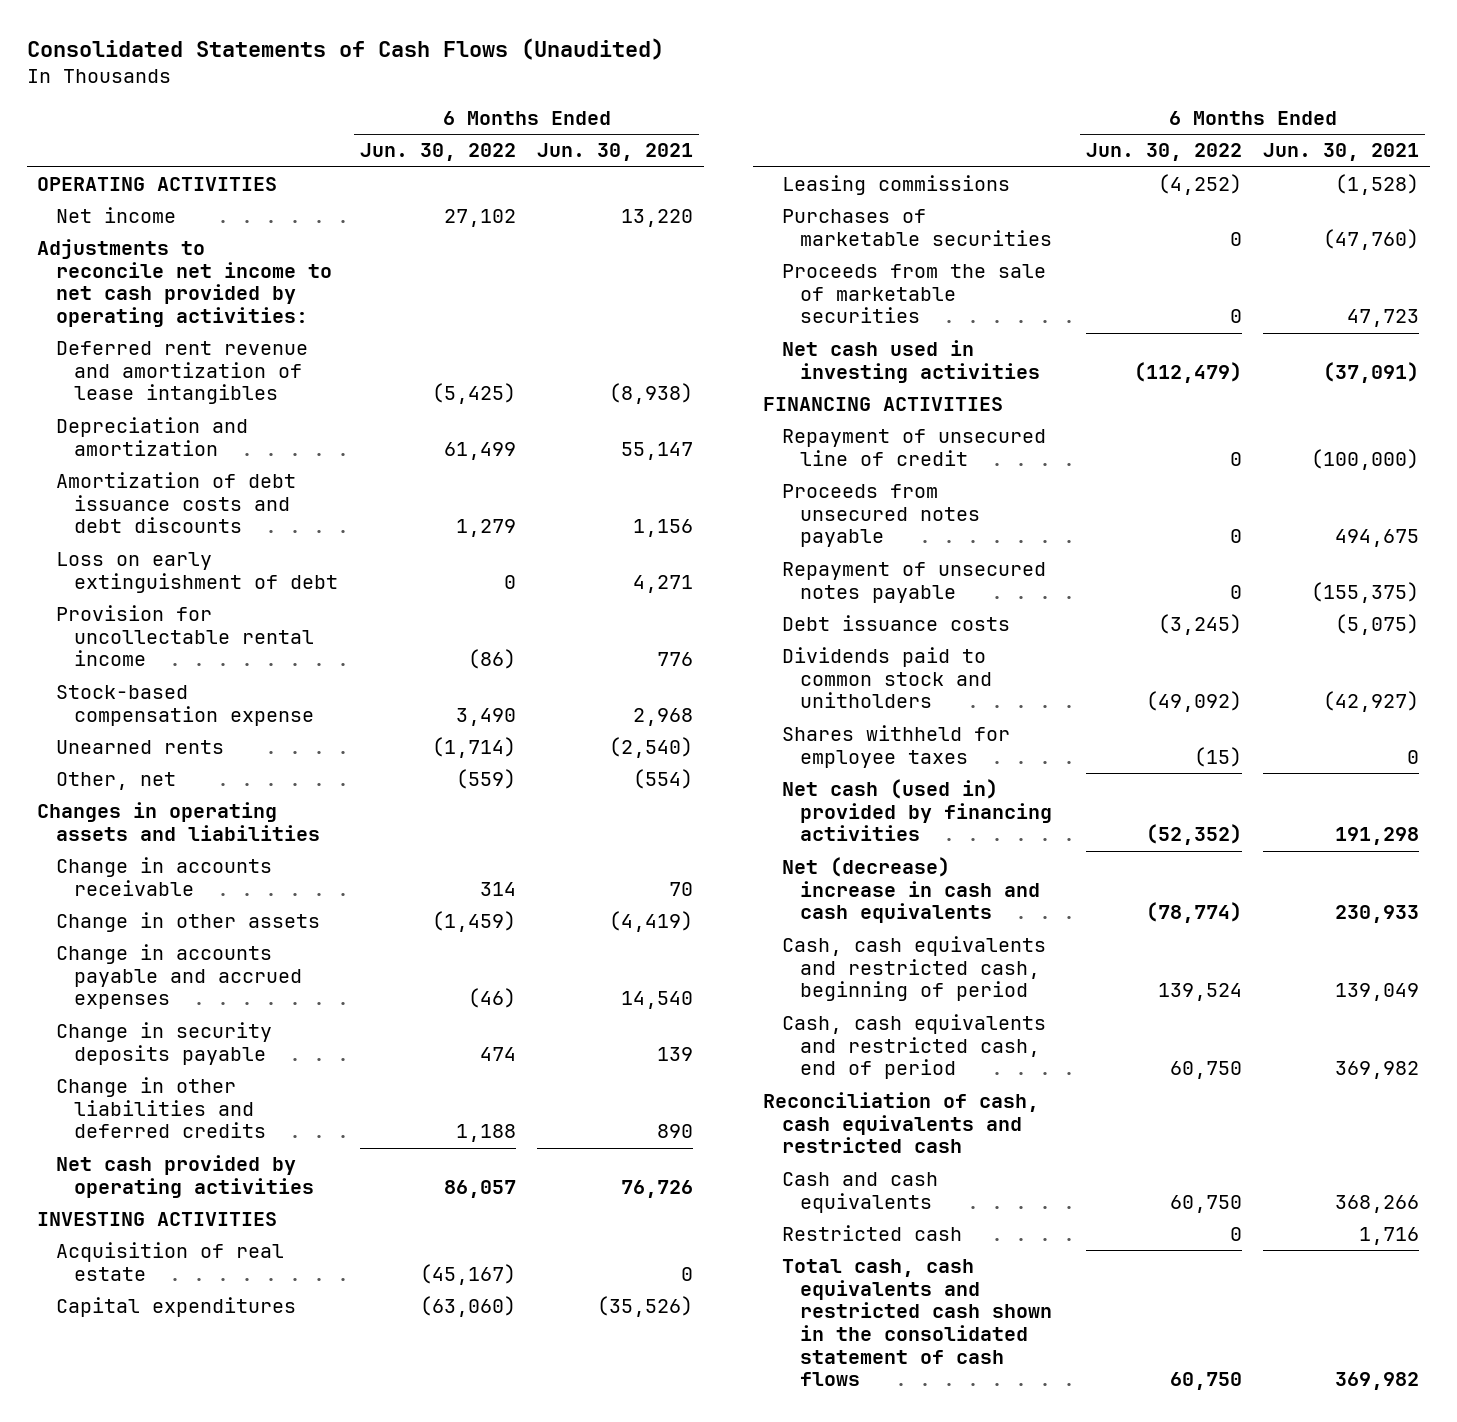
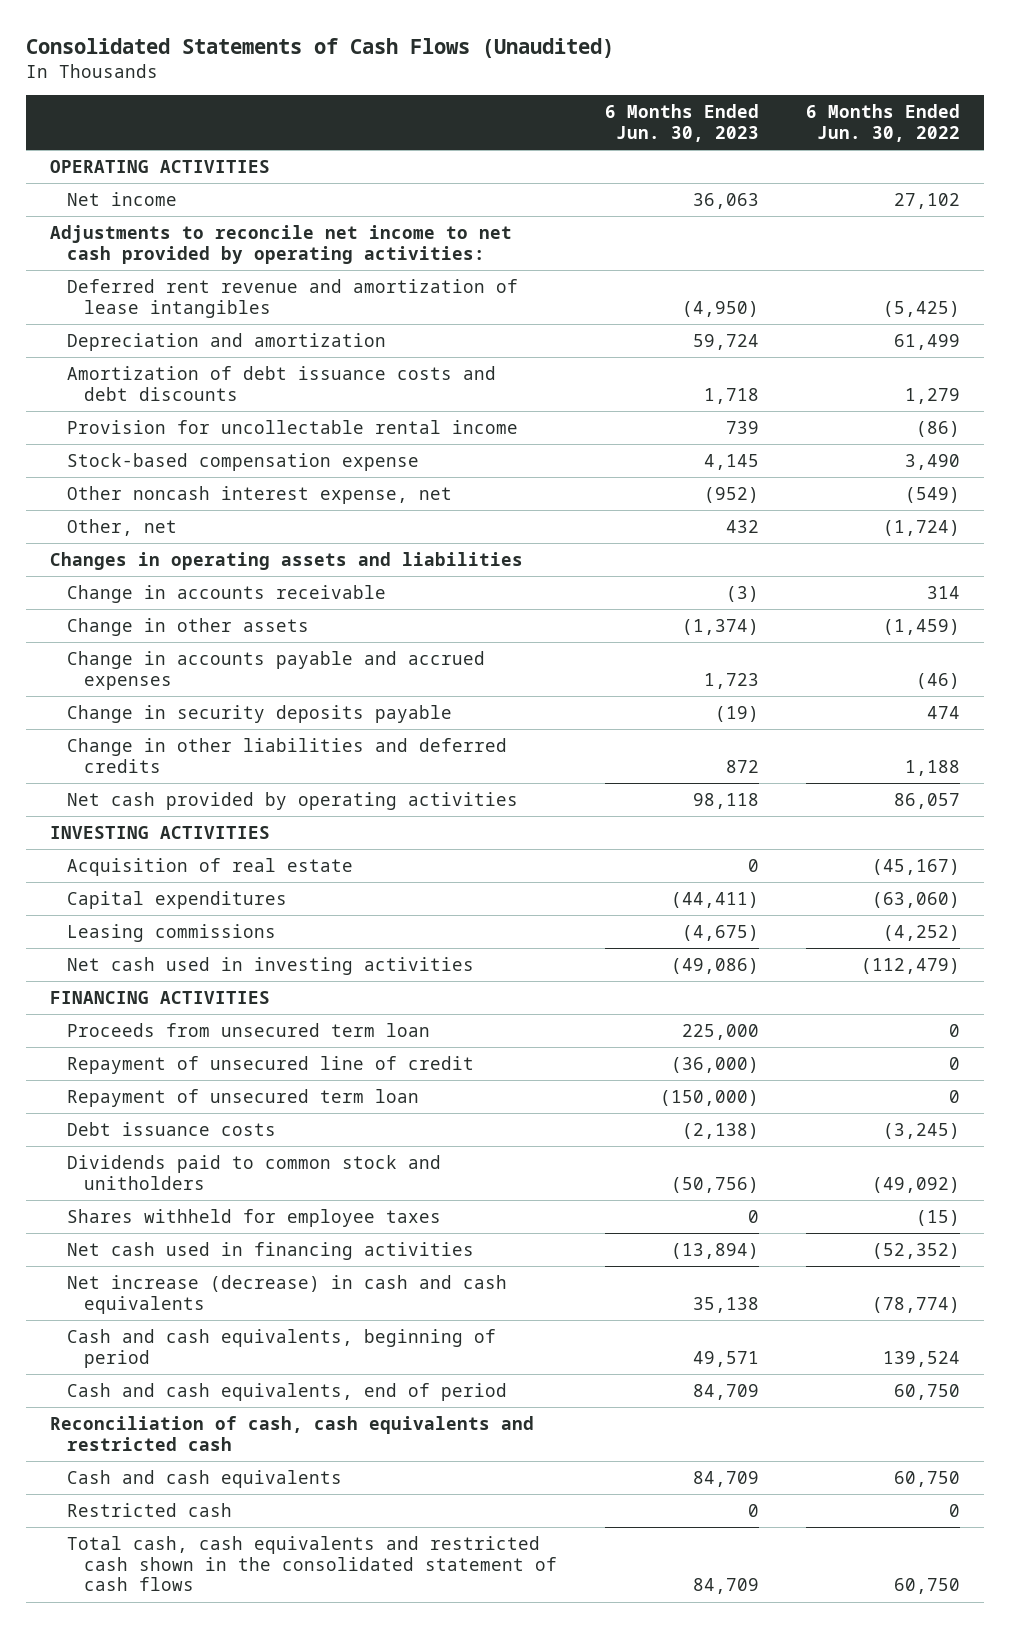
[537,143,694,162] Jun. 30, 2021 -> none
none -> [604,104,759,142] 6 Months Ended Jun. 30, 2023
[55,552,339,593] Loss on early extinguishment of debt -> none
[55,740,224,755] Unearned rents -> none
none -> [67,485,453,504] Other noncash interest expense, net
[455,769,516,790] (559) -> [883,519,961,536] (1,724)
[781,209,1053,246] Purchases of marketable securities -> none
[781,264,1046,324] Proceeds from the sale of marketable securities -> none
none -> [67,1022,431,1037] Proceeds from unsecured term loan
[781,484,981,548] Proceeds from unsecured notes payable -> none
[781,562,1046,603] Repayment of unsecured notes payable -> [67,1088,420,1107] Repayment of unsecured term loan
[781,779,1053,842] Net cash (used in) provided by financing activities -> [67,1241,475,1260] Net cash used in financing activities
[781,857,1041,924] Net (decrease) increase in cash and cash equivalents -> [67,1274,508,1314] Net increase (decrease) in cash and cash equivalents
[781,936,1046,1002] Cash, cash equivalents and restricted cash, beginning of period -> [67,1328,497,1368] Cash and cash equivalents, beginning of period
[781,1014,1046,1080] Cash, cash equivalents and restricted cash, end of period -> [67,1382,508,1401] Cash and cash equivalents, end of period

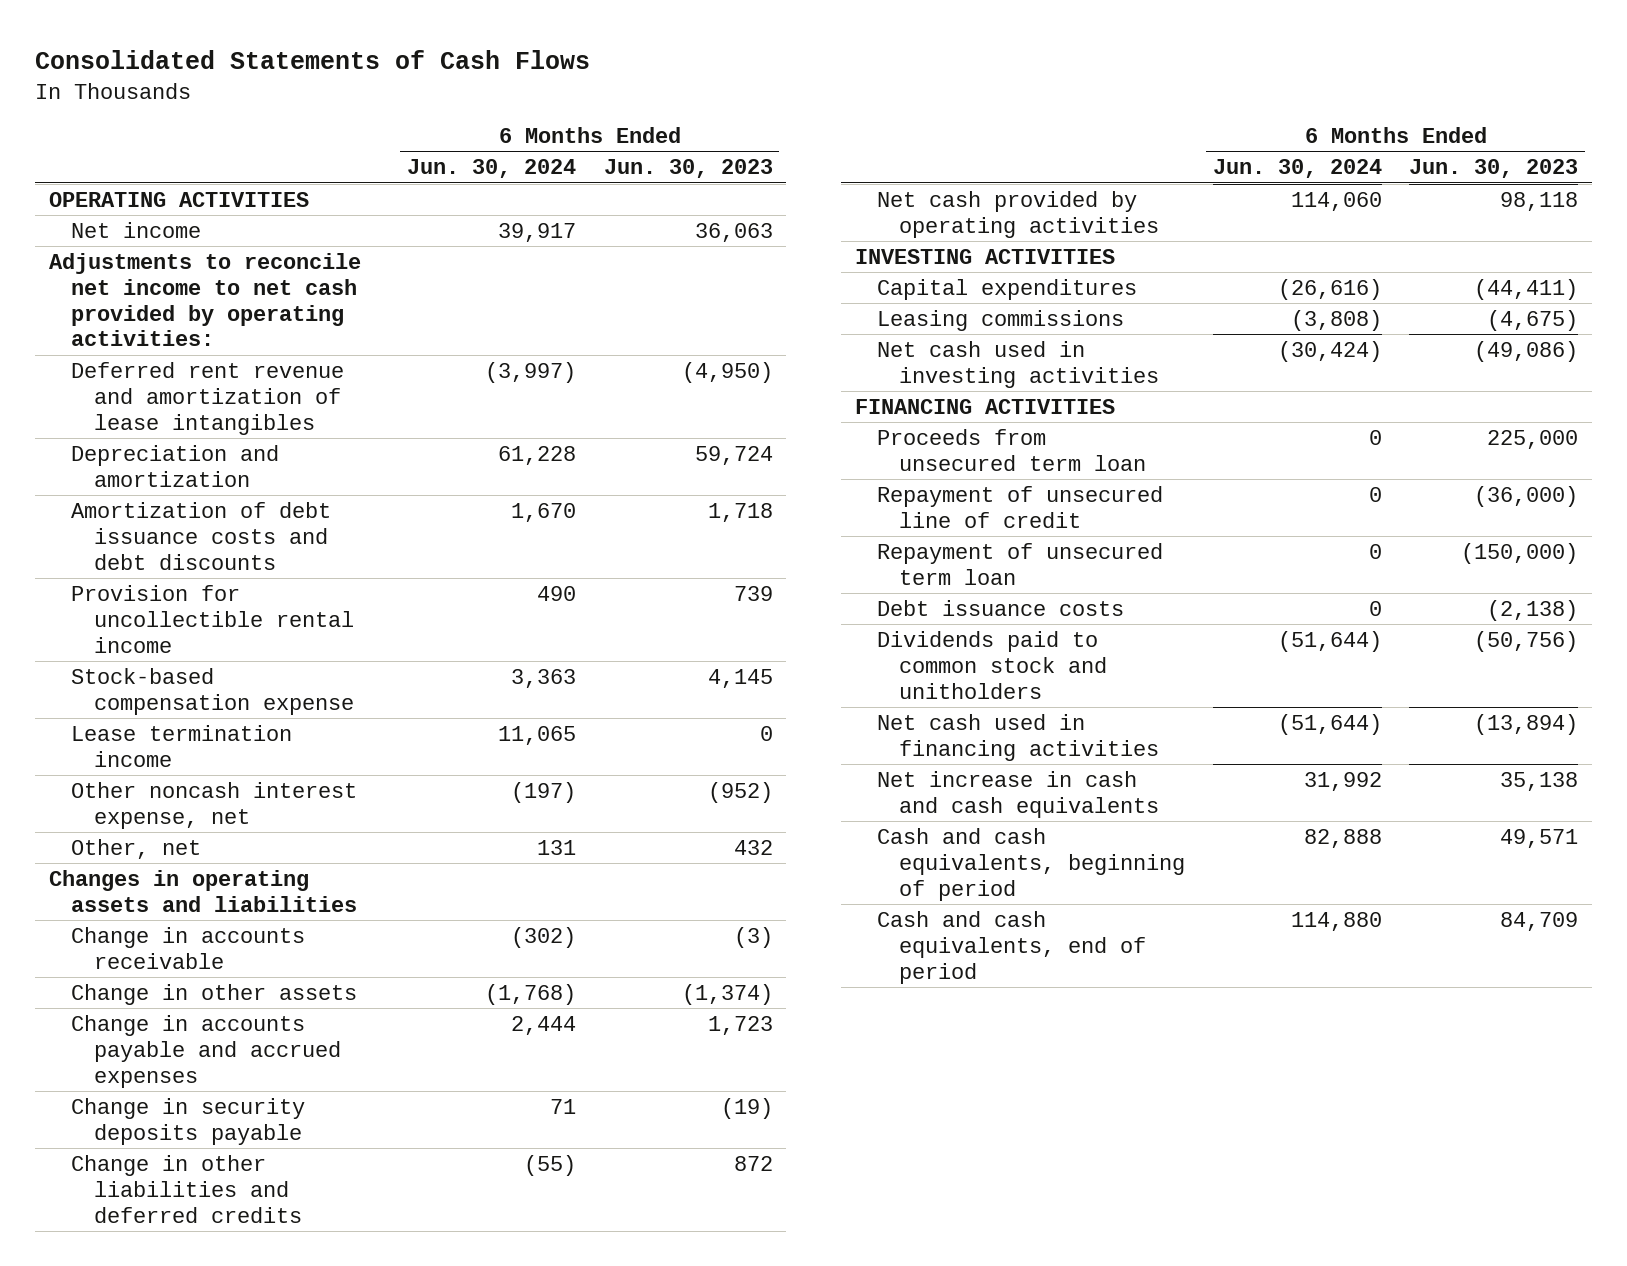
[26,37,615,58] Consolidated Statements of Cash Flows (Unaudited) -> [35,50,591,70] Consolidated Statements of Cash Flows
[806,104,961,142] 6 Months Ended Jun. 30, 2022 -> none
none -> [407,159,577,179] Jun. 30, 2024
[67,419,519,434] Provision for uncollectable rental income -> [71,584,354,653] Provision for uncollectible rental income
none -> [71,724,293,767] Lease termination income
[67,857,354,876] Acquisition of real estate -> none
[67,1208,442,1227] Shares withheld for employee taxes -> none
[67,1274,508,1314] Net increase (decrease) in cash and cash equivalents -> [877,770,1160,818] Net increase in cash and cash equivalents
[50,1415,535,1451] Reconciliation of cash, cash equivalents and restricted cash -> none
[67,1469,343,1488] Cash and cash equivalents -> none
[67,1502,233,1517] Restricted cash -> none
[67,1535,558,1592] Total cash, cash equivalents and restricted cash shown in the consolidated statement of cash flows -> none

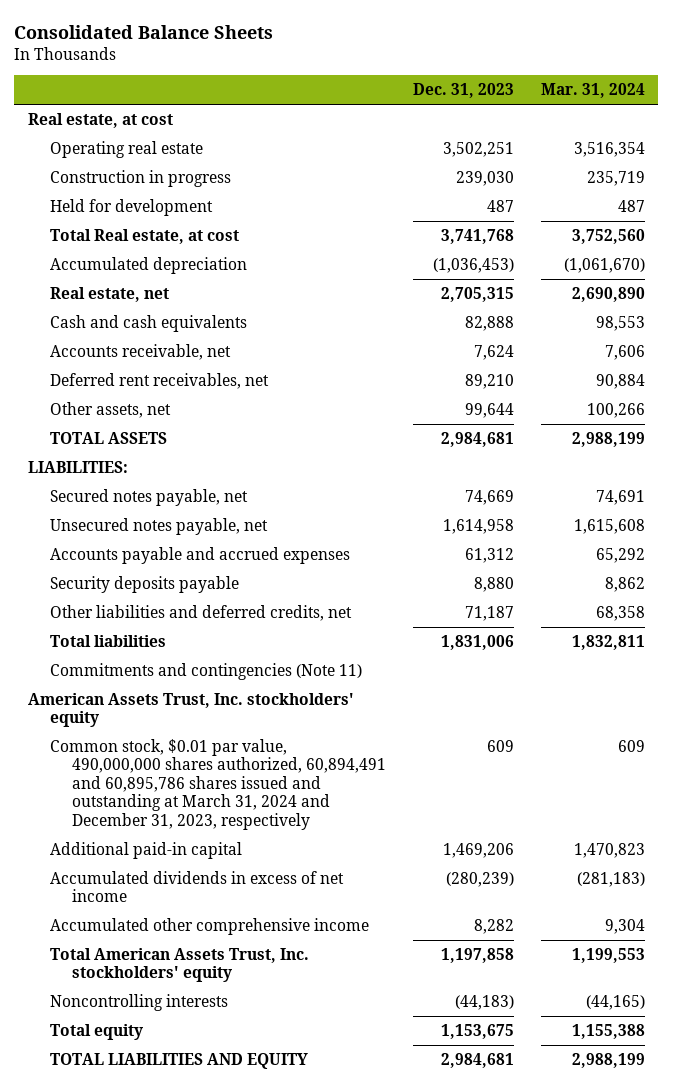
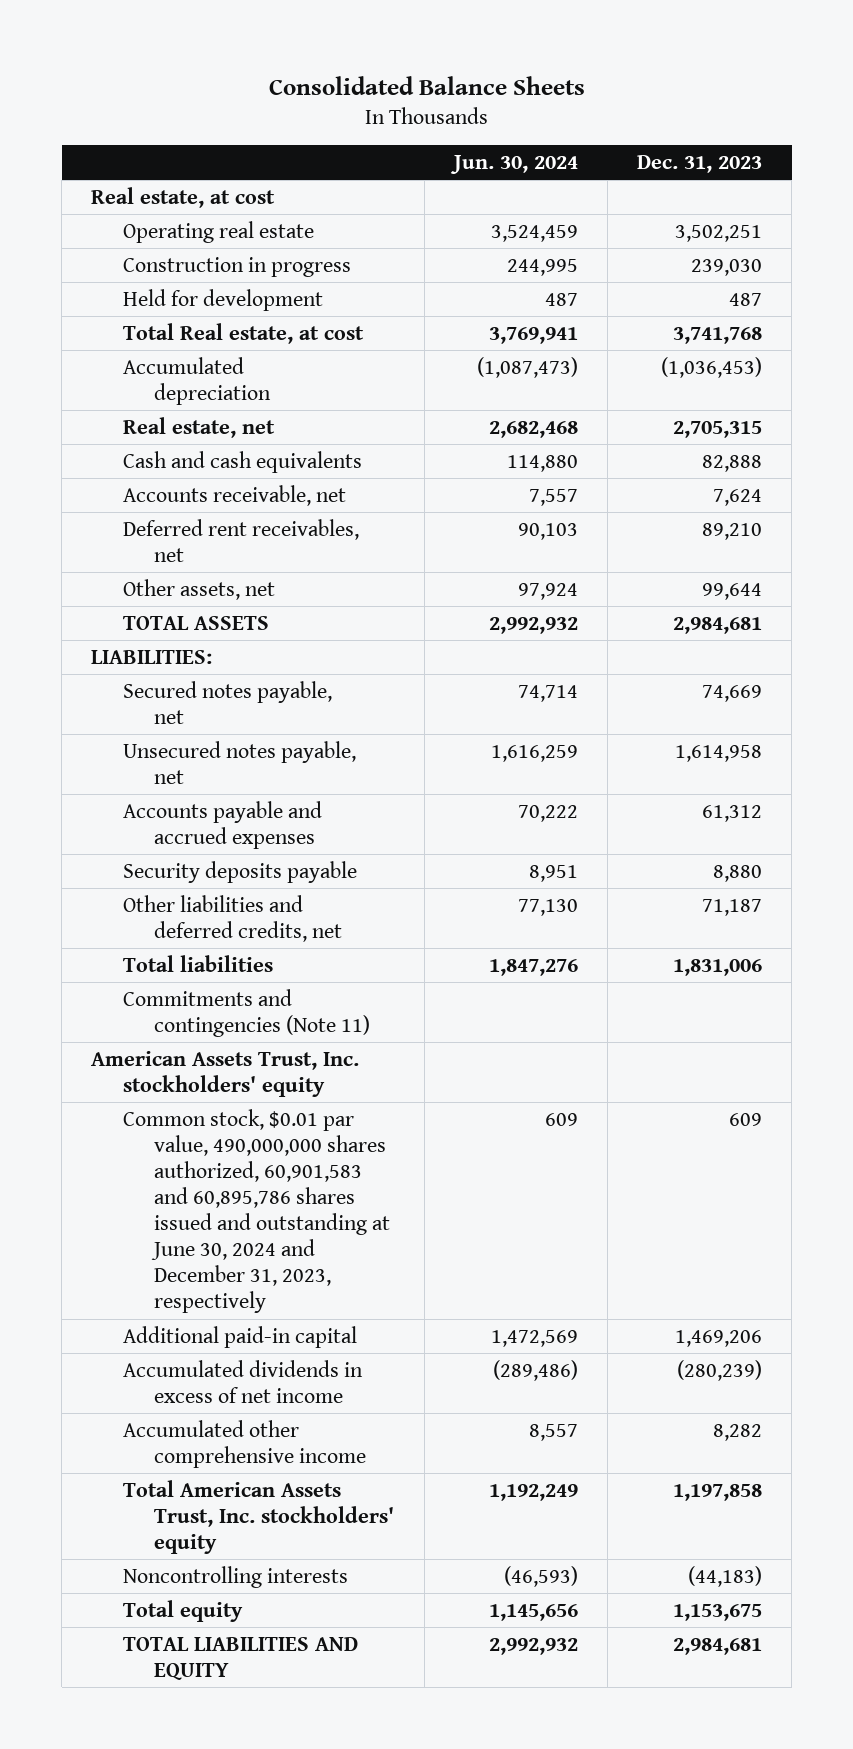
[540,83,645,99] Mar. 31, 2024 -> none
none -> [449,154,578,174] Jun. 30, 2024
[49,739,386,830] Common stock, $0.01 par value, 490,000,000 shares authorized, 60,894,491 and 60,895,786 shares issued and outstanding at March 31, 2024 and December 31, 2023, respectively -> [122,1108,391,1314] Common stock, $0.01 par value, 490,000,000 shares authorized, 60,901,583 and 60,895,786 shares issued and outstanding at June 30, 2024 and December 31, 2023, respectively

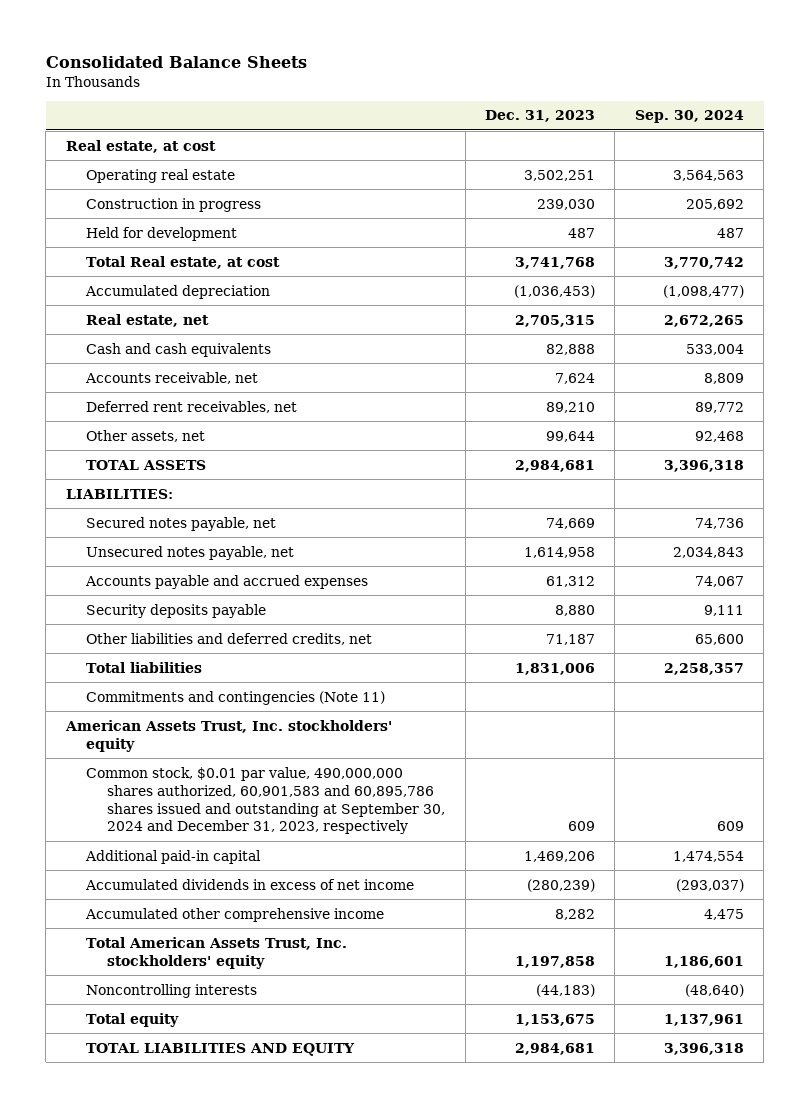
[449,154,578,174] Jun. 30, 2024 -> none
none -> [634,110,744,124] Sep. 30, 2024
[122,1108,391,1314] Common stock, $0.01 par value, 490,000,000 shares authorized, 60,901,583 and 60,895,786 shares issued and outstanding at June 30, 2024 and December 31, 2023, respectively -> [86,766,446,835] Common stock, $0.01 par value, 490,000,000 shares authorized, 60,901,583 and 60,895,786 shares issued and outstanding at September 30, 2024 and December 31, 2023, respectively

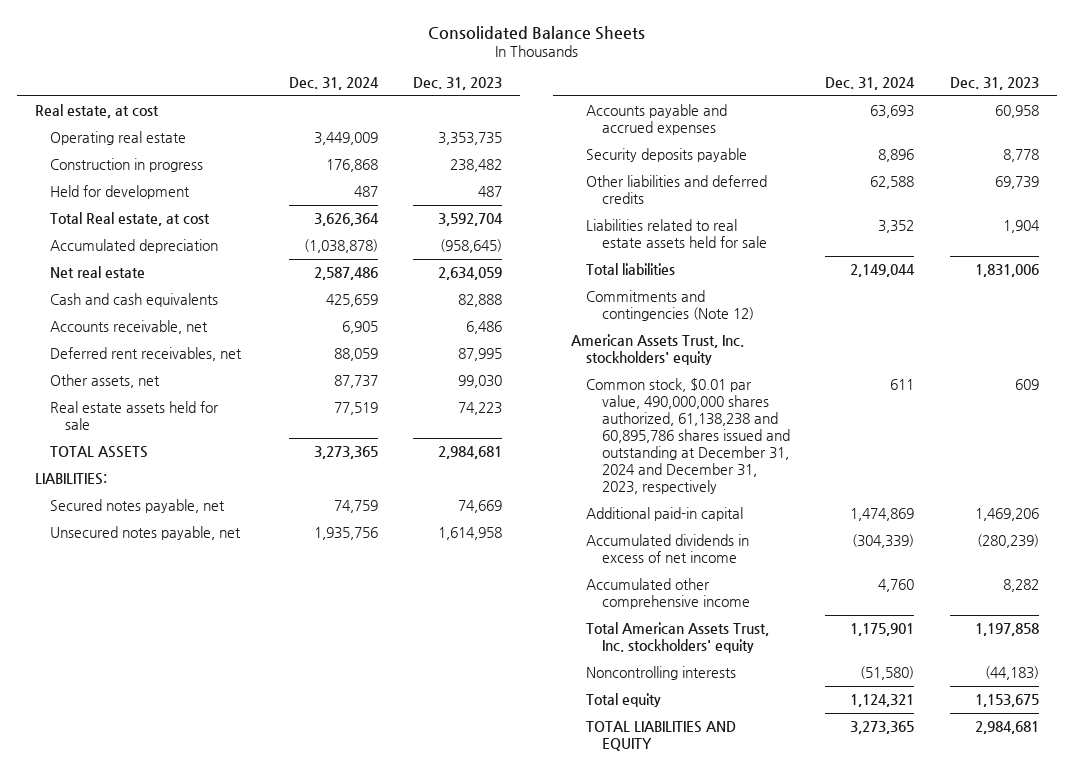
[634,110,744,124] Sep. 30, 2024 -> none
none -> [288,77,379,91] Dec. 31, 2024
[523,169,595,181] 3,502,251 -> [438,132,503,146] 3,353,735
[536,198,595,210] 239,030 -> [450,159,503,173] 238,482
[514,256,595,269] 3,741,768 -> [438,213,504,227] 3,592,704
[513,284,595,298] (1,036,453) -> [440,239,503,254] (958,645)
[86,313,210,327] Real estate, net -> [49,266,145,279] Net real estate
[514,314,595,327] 2,705,315 -> [438,267,503,281] 2,634,059
[554,372,595,384] 7,624 -> [466,321,503,335] 6,486
[545,401,595,413] 89,210 -> [458,348,503,362] 87,995
[545,430,595,442] 99,644 -> [458,375,503,389] 99,030
none -> [49,401,219,431] Real estate assets held for sale
[545,575,595,587] 61,312 -> [994,105,1039,119] 60,958
[554,604,595,616] 8,880 -> [1002,149,1039,163] 8,778
[86,632,373,645] Other liabilities and deferred credits, net -> [586,175,768,205] Other liabilities and deferred credits
[545,633,595,645] 71,187 -> [994,176,1039,190] 69,739
none -> [586,219,767,249] Liabilities related to real estate assets held for sale
[86,690,386,705] Commitments and contingencies (Note 11) -> [586,290,754,322] Commitments and contingencies (Note 12)
[86,766,446,835] Common stock, $0.01 par value, 490,000,000 shares authorized, 60,901,583 and 60,895,786 shares issued and outstanding at September 30, 2024 and December 31, 2023, respectively -> [586,378,790,495] Common stock, $0.01 par value, 490,000,000 shares authorized, 61,138,238 and 60,895,786 shares issued and outstanding at December 31, 2024 and December 31, 2023, respectively

